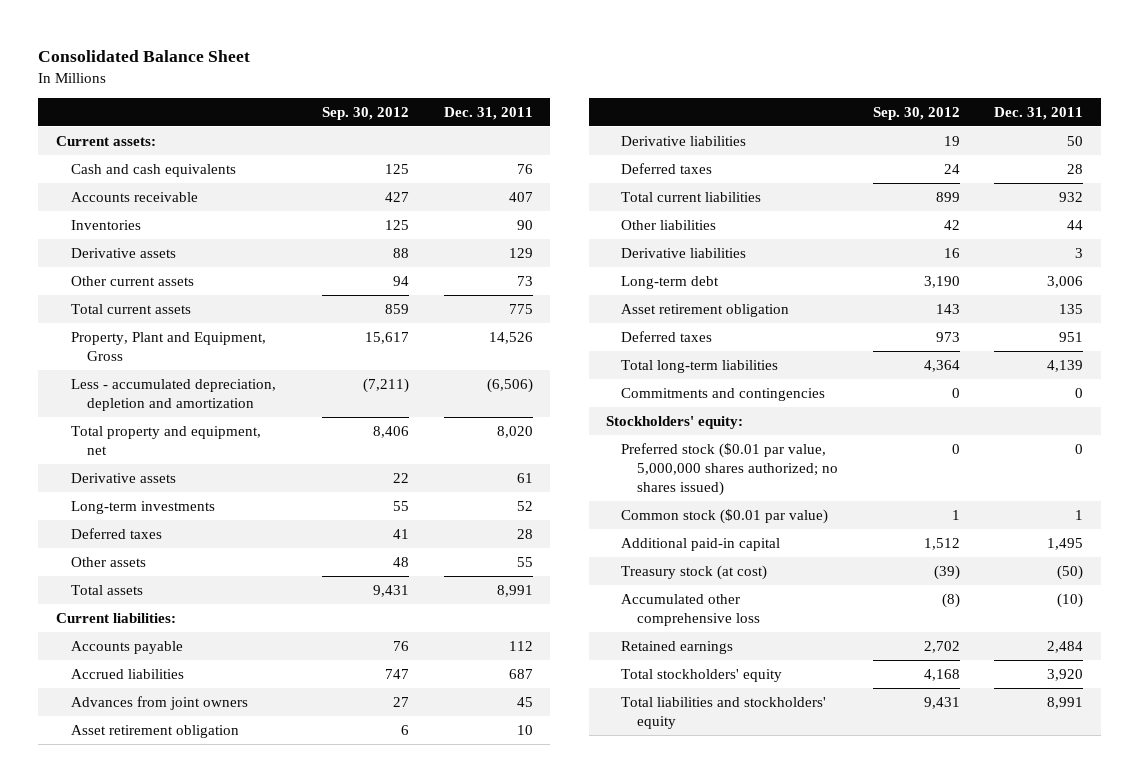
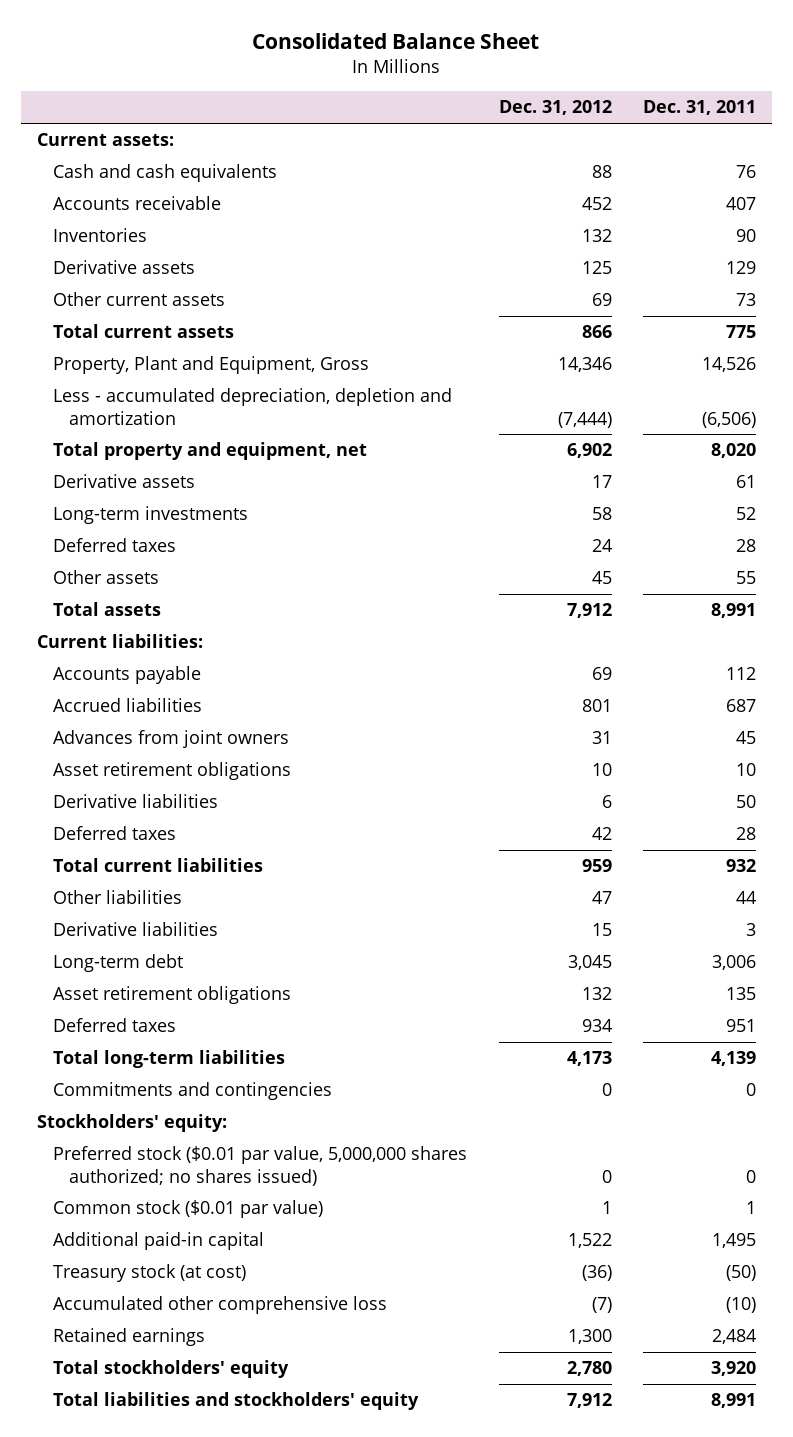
[322,106,410,120] Sep. 30, 2012 -> none
none -> [498,100,612,116] Dec. 31, 2012
[71,724,240,738] Asset retirement obligation -> [53,762,292,781] Asset retirement obligations
[621,303,790,317] Asset retirement obligation -> [53,986,292,1005] Asset retirement obligations

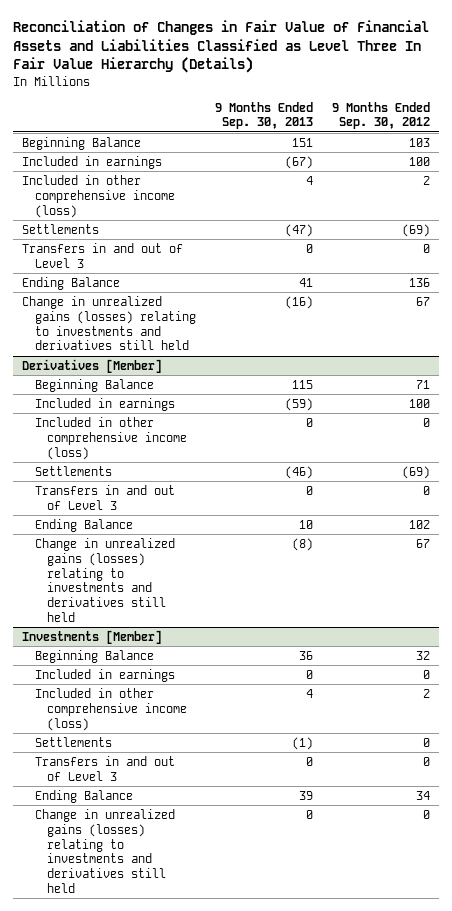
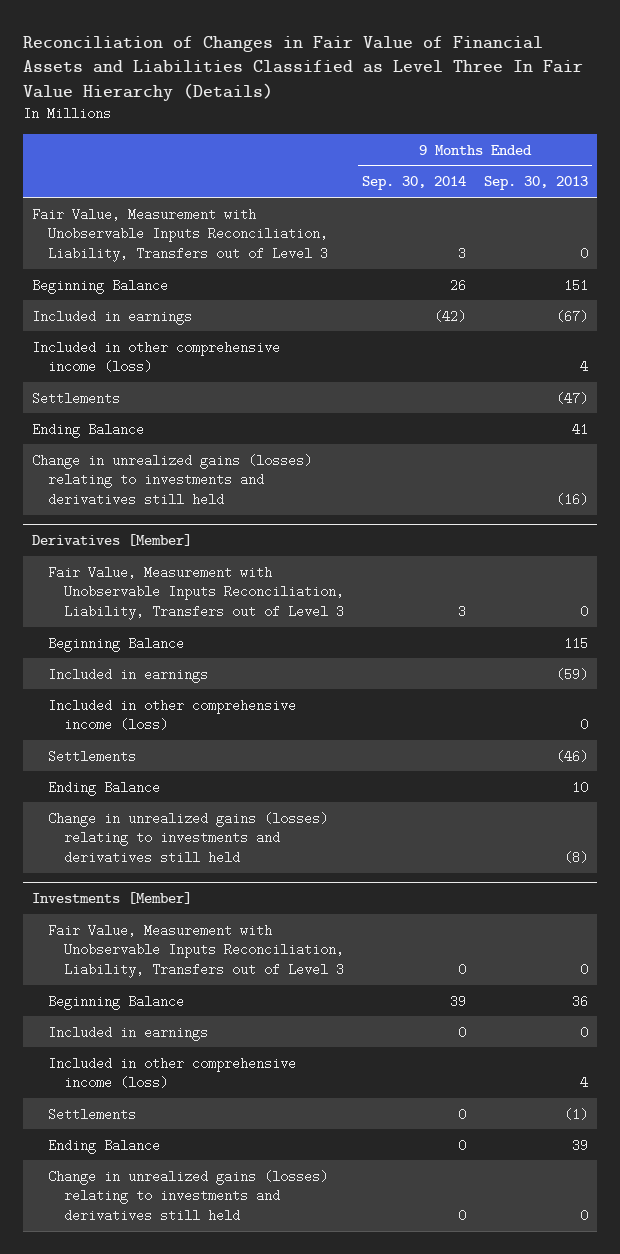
[331,101,430,130] 9 Months Ended Sep. 30, 2012 -> none
none -> [362,176,467,191] Sep. 30, 2014
none -> [31,207,329,263] Fair Value, Measurement with Unobservable Inputs Reconciliation, Liability, Transfers out of Level 3
[22,242,184,268] Transfers in and out of Level 3 -> none
none -> [48,565,345,621] Fair Value, Measurement with Unobservable Inputs Reconciliation, Liability, Transfers out of Level 3
[34,484,175,510] Transfers in and out of Level 3 -> none
none -> [48,923,345,979] Fair Value, Measurement with Unobservable Inputs Reconciliation, Liability, Transfers out of Level 3
[34,755,175,781] Transfers in and out of Level 3 -> none

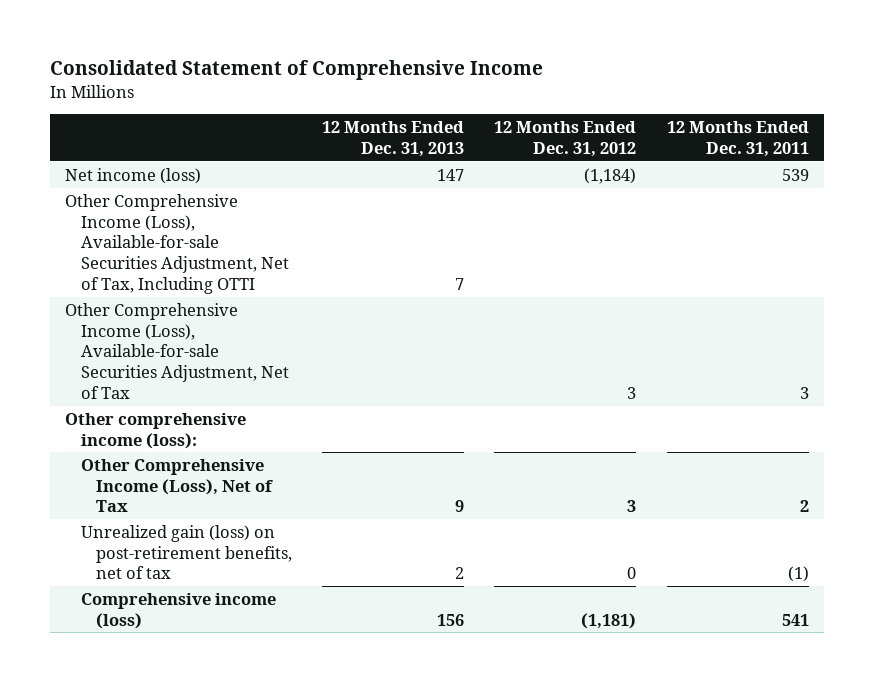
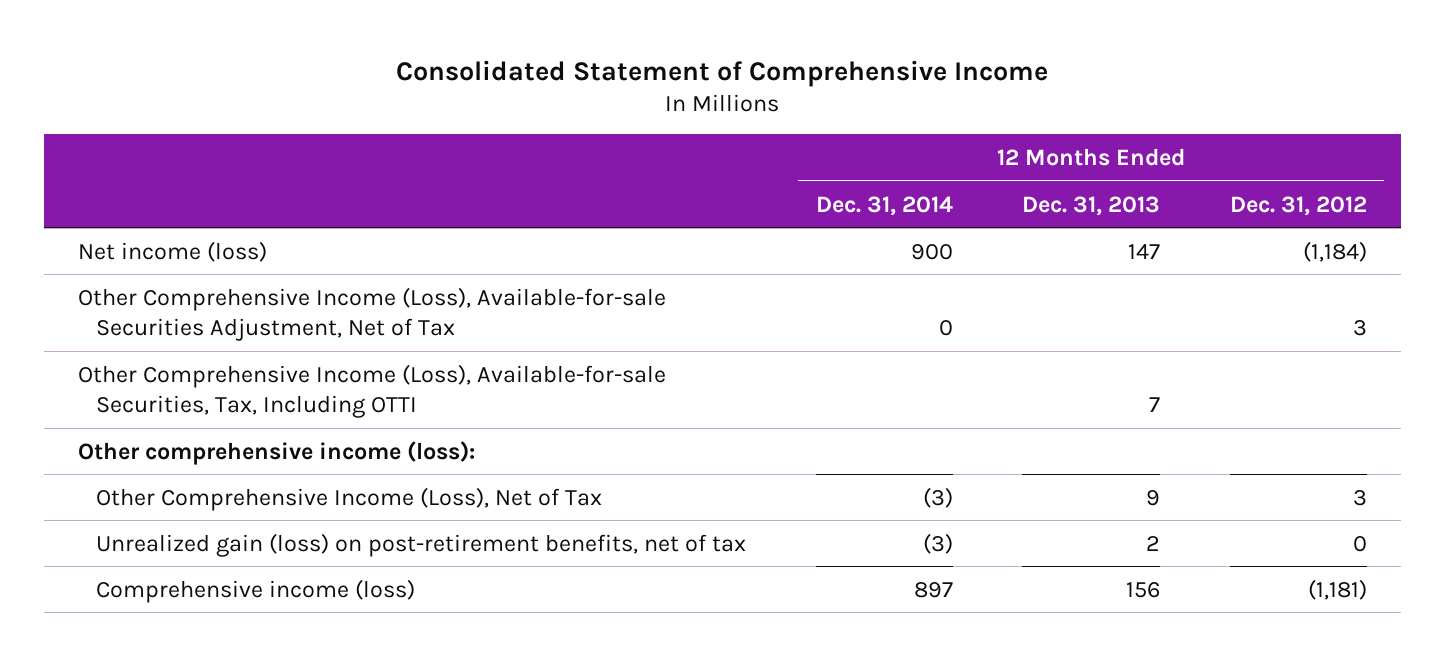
[666,121,809,157] 12 Months Ended Dec. 31, 2011 -> none
none -> [815,195,953,216] Dec. 31, 2014
[64,193,289,295] Other Comprehensive Income (Loss), Available-for-sale Securities Adjustment, Net of Tax, Including OTTI -> none
none -> [78,363,667,418] Other Comprehensive Income (Loss), Available-for-sale Securities, Tax, Including OTTI

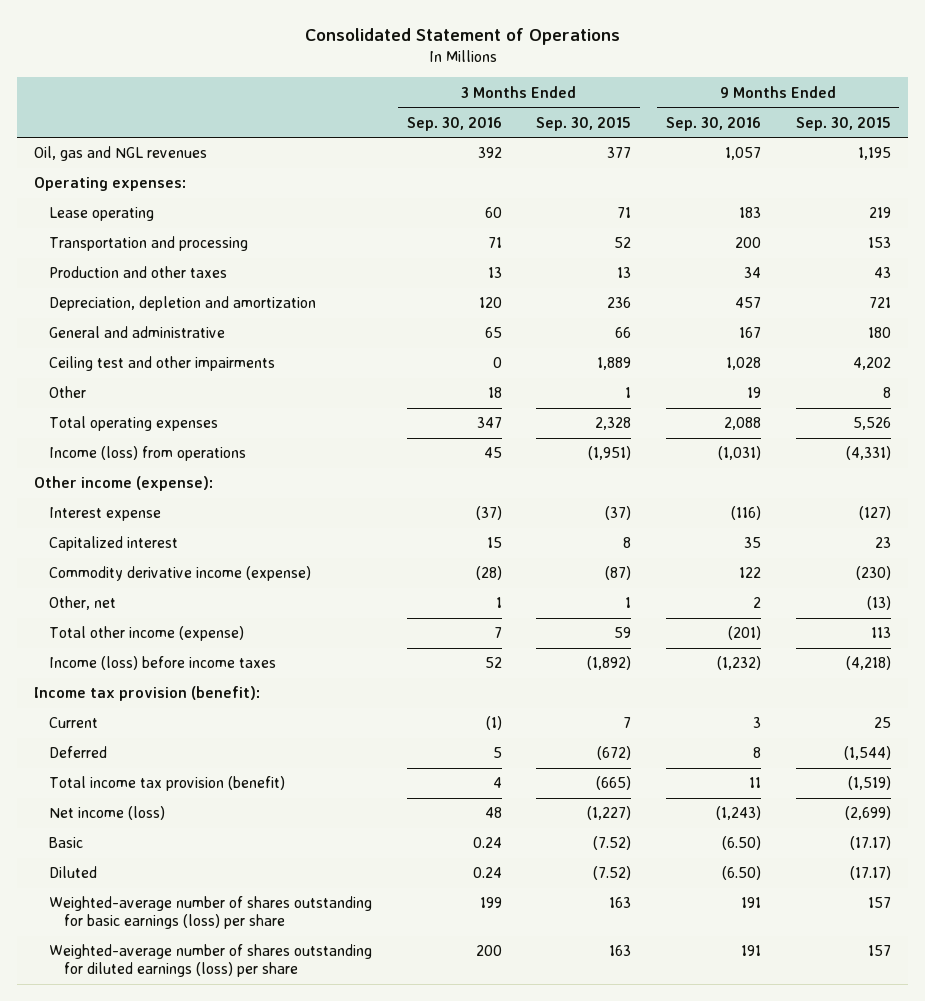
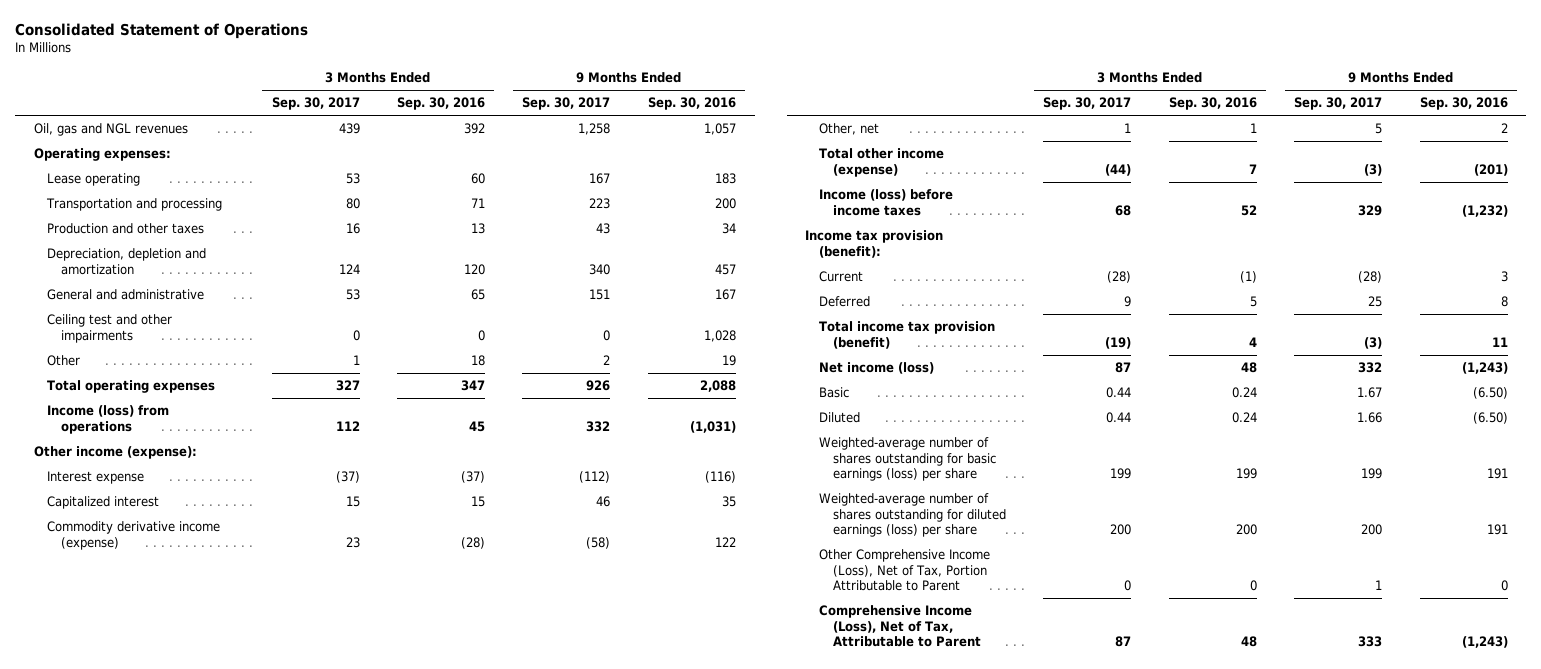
[536,116,632,131] Sep. 30, 2015 -> none
[795,116,891,131] Sep. 30, 2015 -> none
none -> [271,97,360,111] Sep. 30, 2017
none -> [522,97,611,111] Sep. 30, 2017
none -> [819,549,991,591] Other Comprehensive Income (Loss), Net of Tax, Portion Attributable to Parent
none -> [819,605,981,647] Comprehensive Income (Loss), Net of Tax, Attributable to Parent

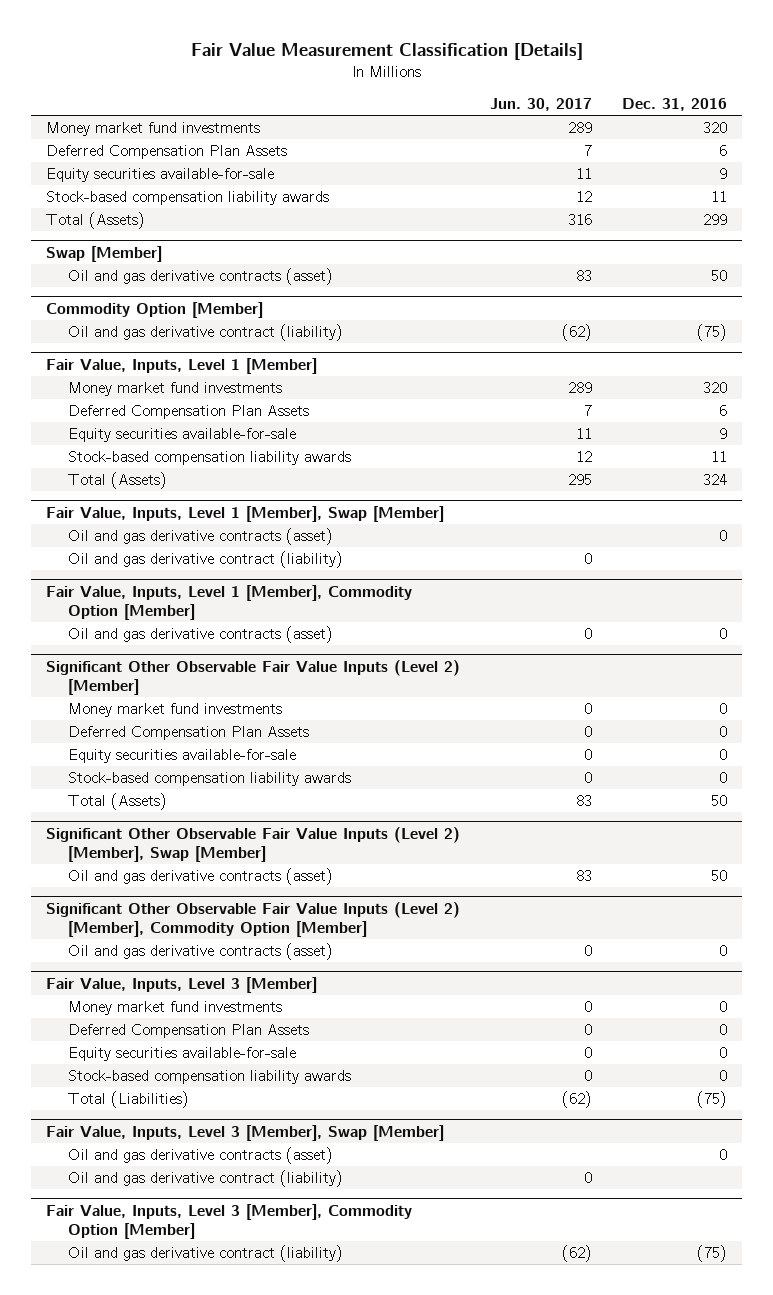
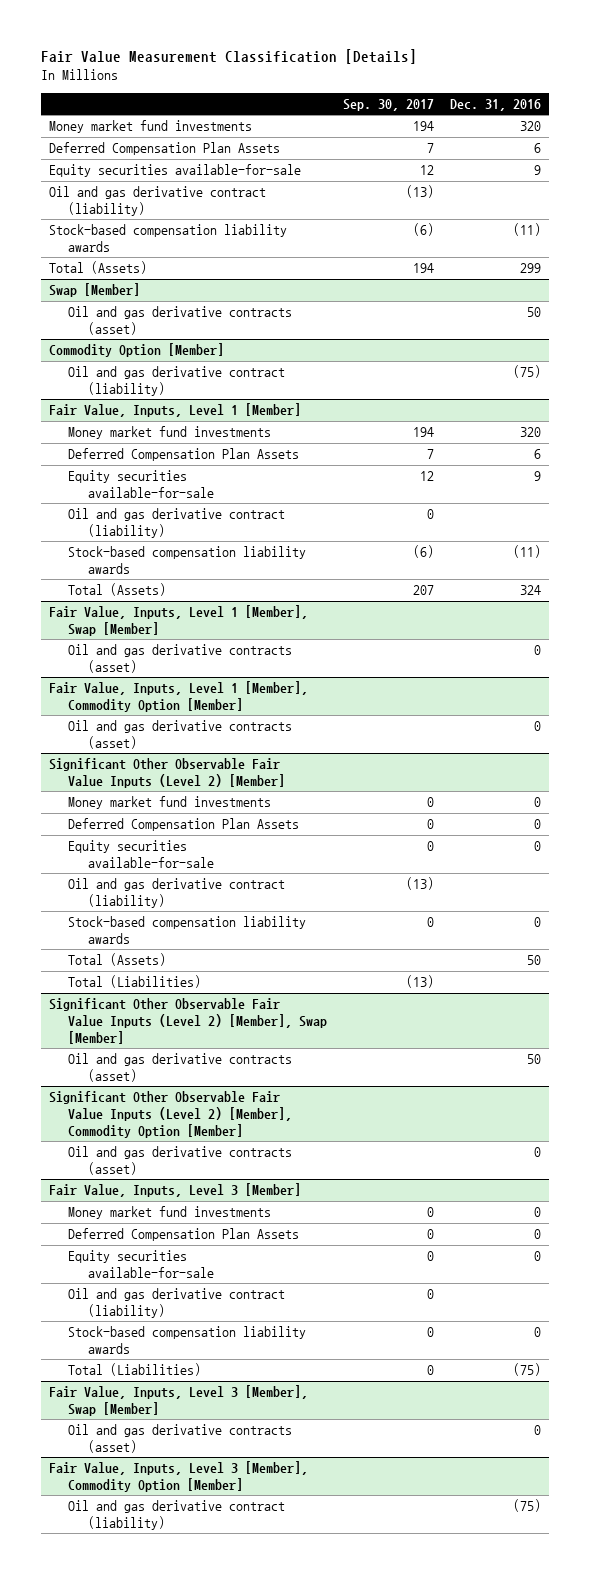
[490,98,593,112] Jun. 30, 2017 -> none
none -> [343,98,435,111] Sep. 30, 2017
none -> [48,186,266,216] Oil and gas derivative contract (liability)
[711,190,728,202] 11 -> [513,223,542,237] (11)
none -> [68,508,286,538] Oil and gas derivative contract (liability)
[711,450,728,462] 11 -> [513,545,542,559] (11)
[68,550,344,568] Oil and gas derivative contract (liability) -> none
none -> [68,878,286,908] Oil and gas derivative contract (liability)
none -> [68,975,202,989] Total (Liabilities)
none -> [68,1288,286,1318] Oil and gas derivative contract (liability)
[68,1169,344,1187] Oil and gas derivative contract (liability) -> none

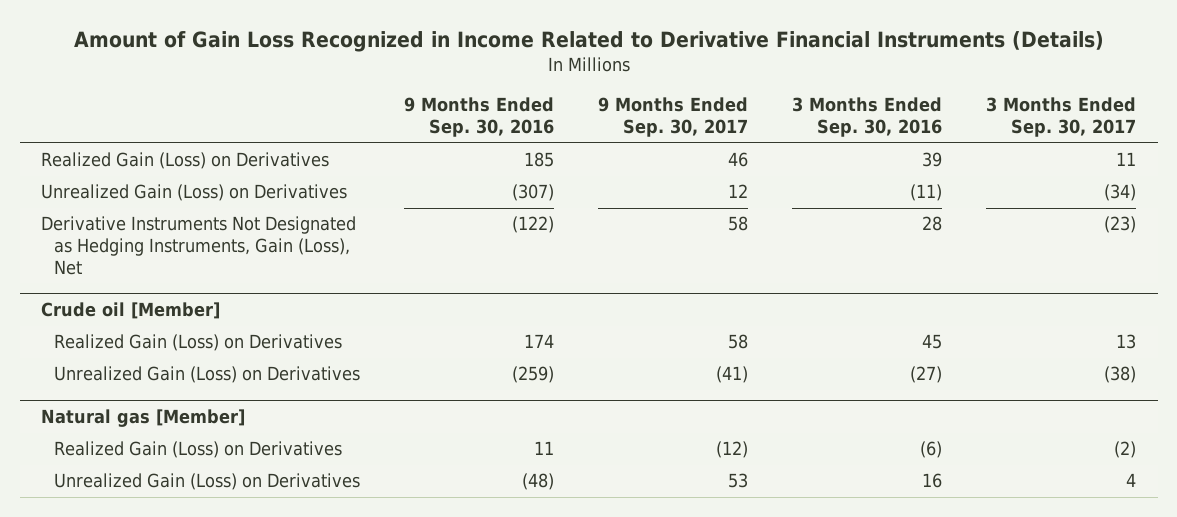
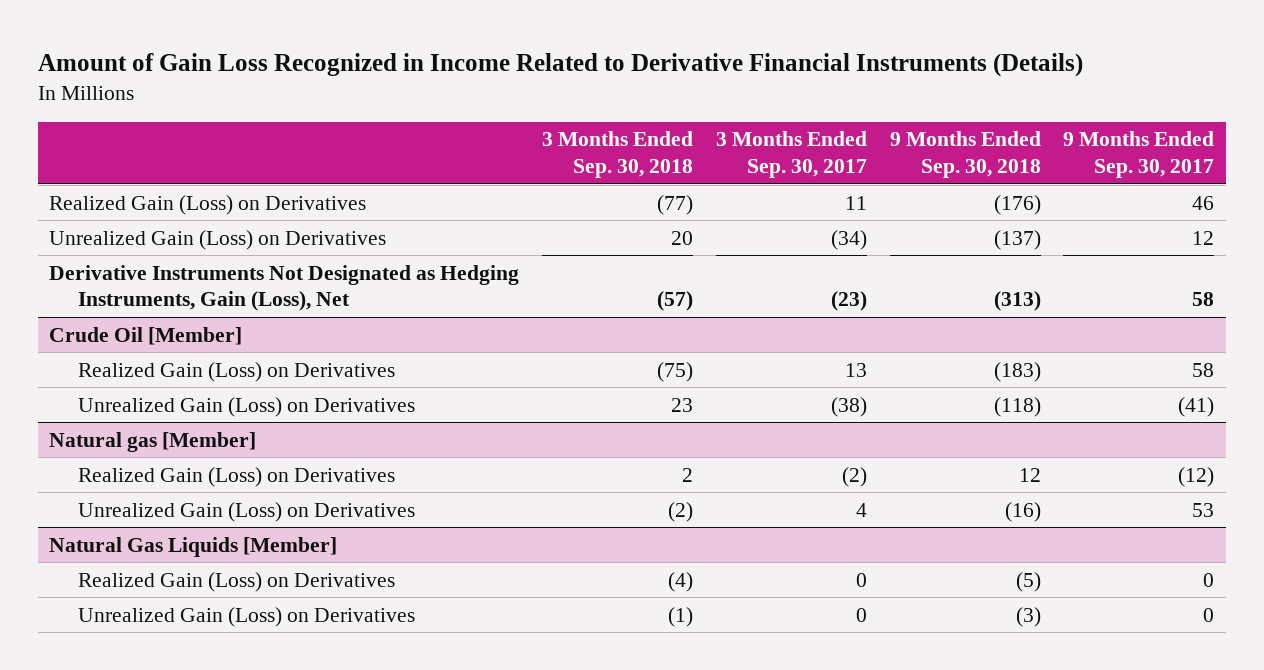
[404,97,555,138] 9 Months Ended Sep. 30, 2016 -> none
[791,97,942,138] 3 Months Ended Sep. 30, 2016 -> none
none -> [541,131,693,179] 3 Months Ended Sep. 30, 2018
none -> [889,131,1041,179] 9 Months Ended Sep. 30, 2018
[41,302,221,320] Crude oil [Member] -> [49,326,243,345] Crude Oil [Member]
none -> [49,536,338,557] Natural Gas Liquids [Member]
none -> [77,571,395,592] Realized Gain (Loss) on Derivatives
none -> [77,606,415,627] Unrealized Gain (Loss) on Derivatives

